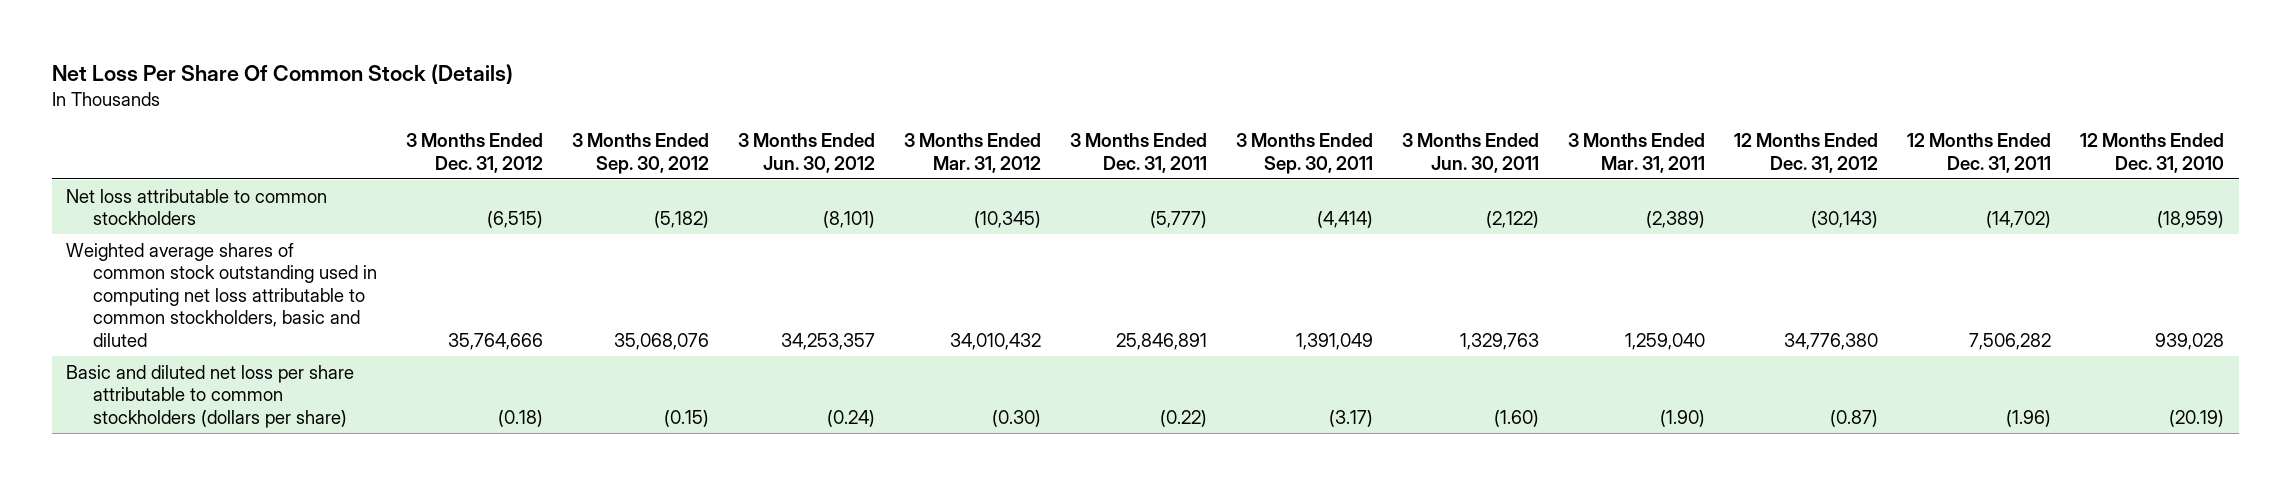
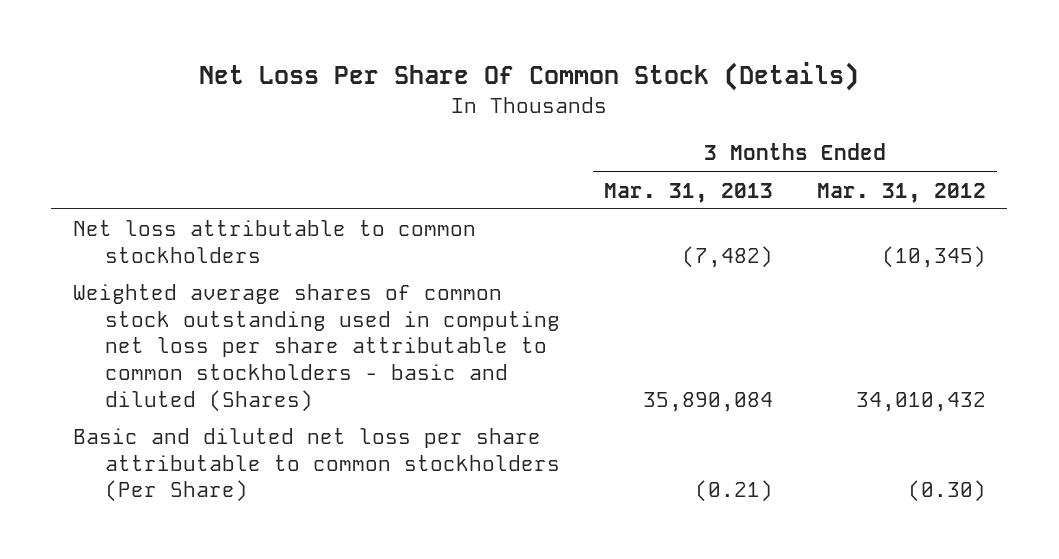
[406,133,544,173] 3 Months Ended Dec. 31, 2012 -> none
[572,133,710,174] 3 Months Ended Sep. 30, 2012 -> none
[738,133,876,173] 3 Months Ended Jun. 30, 2012 -> none
[1070,133,1208,173] 3 Months Ended Dec. 31, 2011 -> none
[1236,133,1374,174] 3 Months Ended Sep. 30, 2011 -> none
[1402,133,1540,173] 3 Months Ended Jun. 30, 2011 -> none
[1568,133,1706,173] 3 Months Ended Mar. 31, 2011 -> none
[1734,133,1879,173] 12 Months Ended Dec. 31, 2012 -> none
[1907,133,2052,173] 12 Months Ended Dec. 31, 2011 -> none
[2080,133,2225,173] 12 Months Ended Dec. 31, 2010 -> none
none -> [604,182,774,203] Mar. 31, 2013
[66,242,378,347] Weighted average shares of common stock outstanding used in computing net loss attributable to common stockholders, basic and diluted -> [73,284,561,412] Weighted average shares of common stock outstanding used in computing net loss per share attributable to common stockholders - basic and diluted (Shares)
[66,364,355,428] Basic and diluted net loss per share attributable to common stockholders (dollars per share) -> [73,428,561,503] Basic and diluted net loss per share attributable to common stockholders (Per Share)

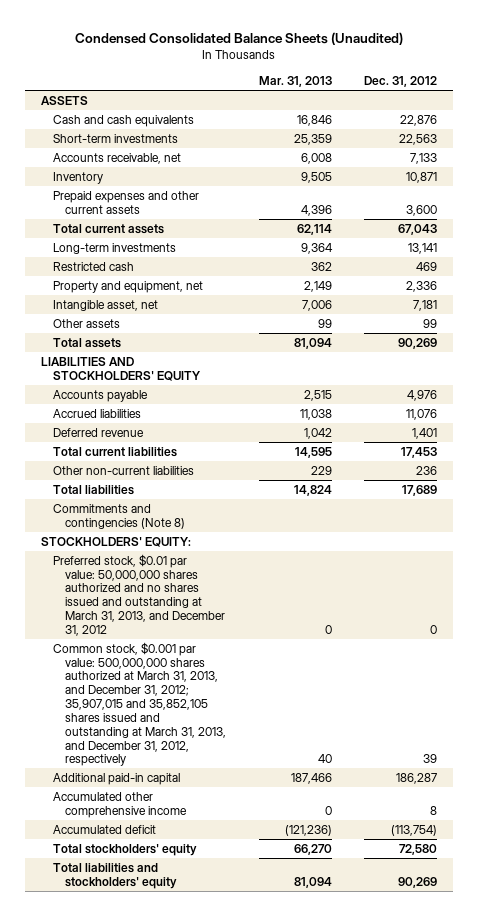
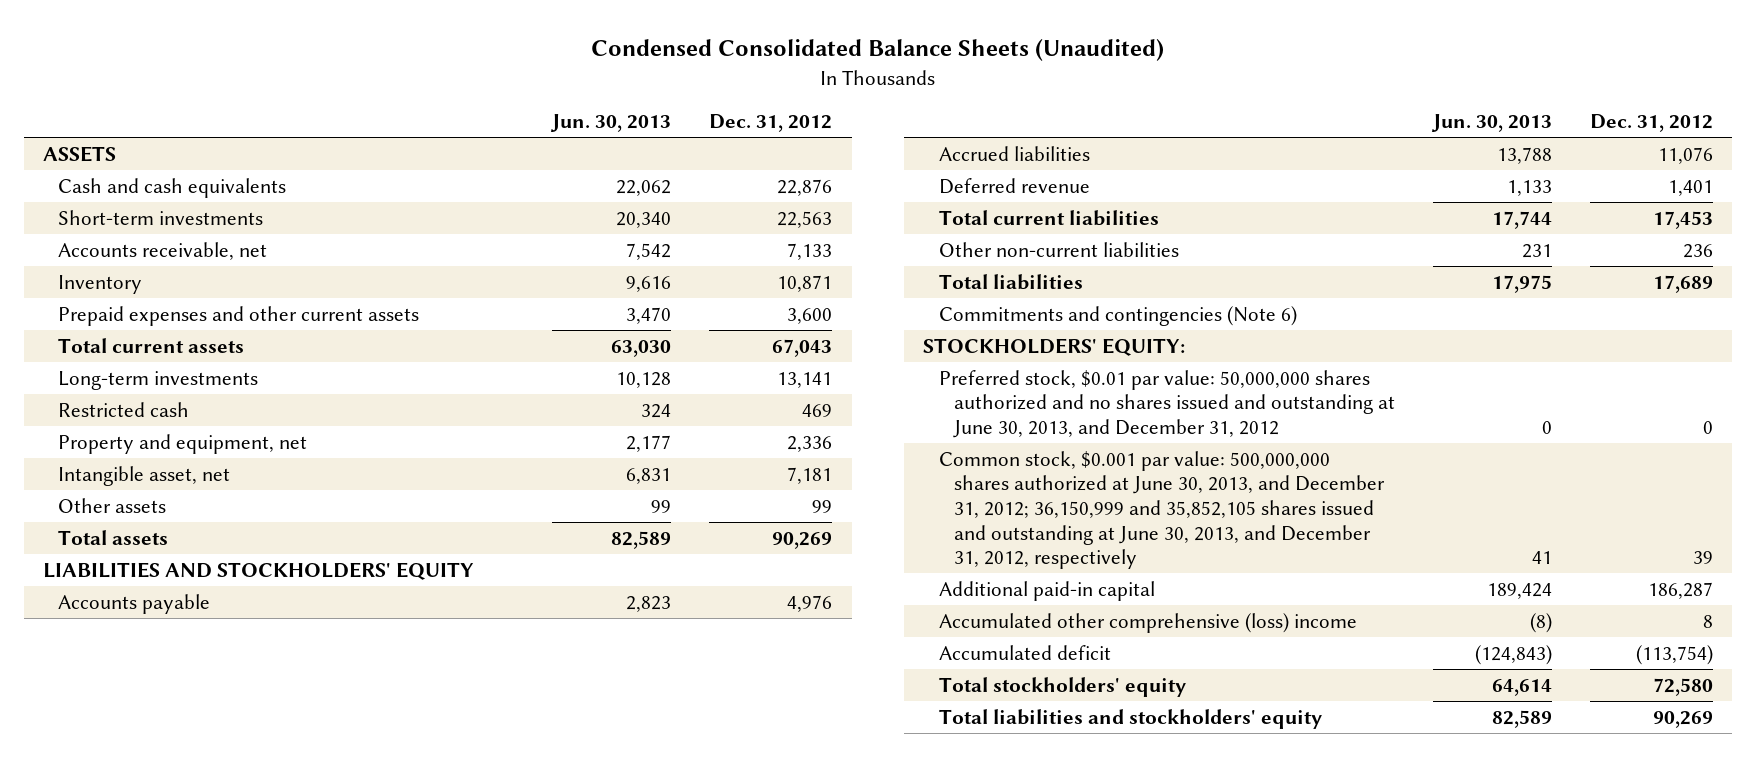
[258,76,332,88] Mar. 31, 2013 -> none
none -> [550,114,672,133] Jun. 30, 2013
[53,503,186,529] Commitments and contingencies (Note 8) -> [938,305,1297,326] Commitments and contingencies (Note 6)
[53,553,226,636] Preferred stock, $0.01 par value: 50,000,000 shares authorized and no shares issued and outstanding at March 31, 2013, and December 31, 2012 -> [938,369,1395,439] Preferred stock, $0.01 par value: 50,000,000 shares authorized and no shares issued and outstanding at June 30, 2013, and December 31, 2012
[53,641,227,767] Common stock, $0.001 par value: 500,000,000 shares authorized at March 31, 2013, and December 31, 2012; 35,907,015 and 35,852,105 shares issued and outstanding at March 31, 2013, and December 31, 2012, respectively -> [938,450,1385,570] Common stock, $0.001 par value: 500,000,000 shares authorized at June 30, 2013, and December 31, 2012; 36,150,999 and 35,852,105 shares issued and outstanding at June 30, 2013, and December 31, 2012, respectively
[53,791,188,818] Accumulated other comprehensive income -> [938,612,1357,633] Accumulated other comprehensive (loss) income

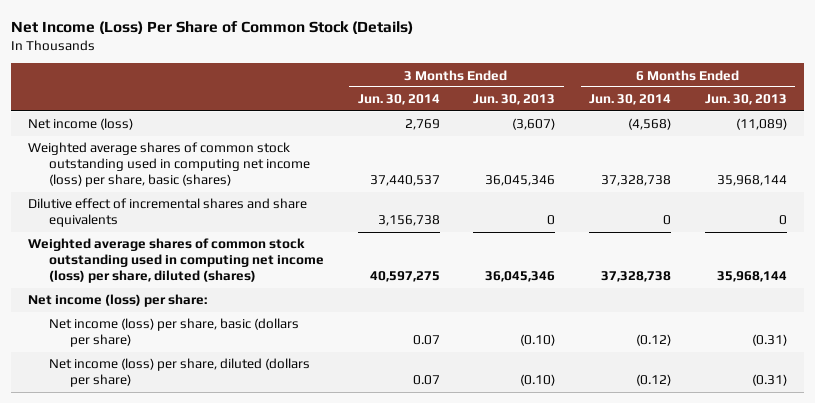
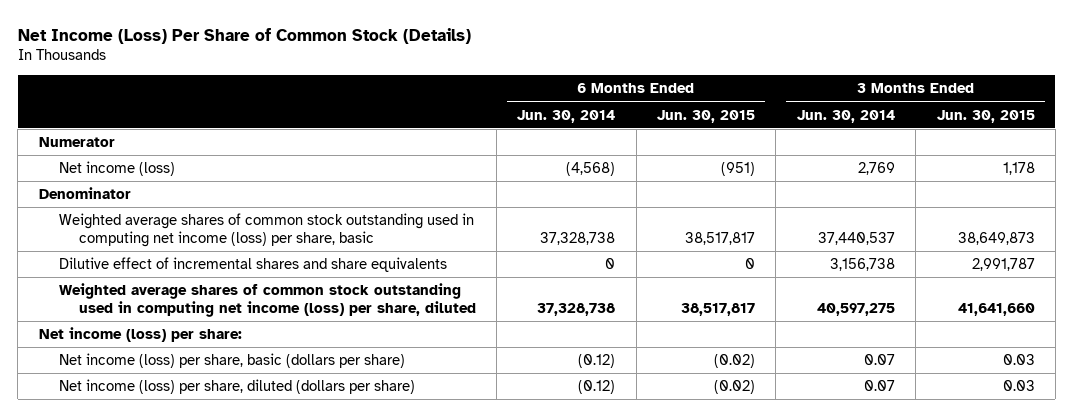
[473,94,556,106] Jun. 30, 2013 -> none
[704,94,787,106] Jun. 30, 2013 -> none
none -> [657,109,756,123] Jun. 30, 2015
none -> [936,109,1035,123] Jun. 30, 2015
none -> [38,137,115,148] Numerator
none -> [38,187,131,200] Denominator
[27,142,310,188] Weighted average shares of common stock outstanding used in computing net income (loss) per share, basic (shares) -> [58,213,474,247] Weighted average shares of common stock outstanding used in computing net income (loss) per share, basic
[27,238,324,284] Weighted average shares of common stock outstanding used in computing net income (loss) per share, diluted (shares) -> [58,283,476,317] Weighted average shares of common stock outstanding used in computing net income (loss) per share, diluted

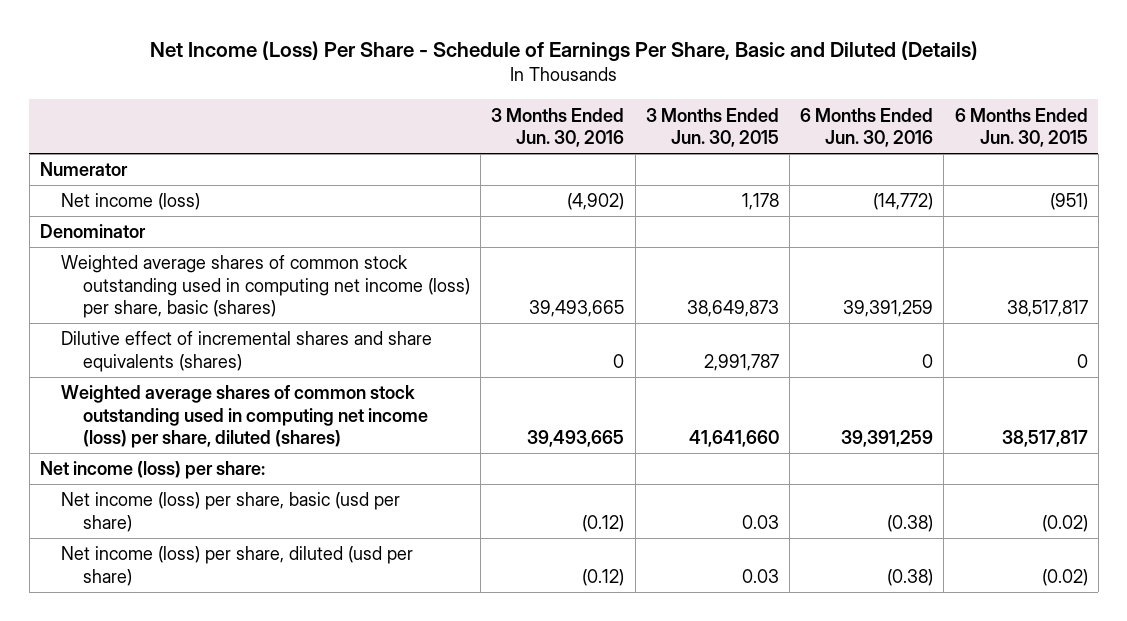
[17,27,471,44] Net Income (Loss) Per Share of Common Stock (Details) -> [149,41,978,62] Net Income (Loss) Per Share - Schedule of Earnings Per Share, Basic and Diluted (Details)
[517,109,616,123] Jun. 30, 2014 -> none
[796,109,895,123] Jun. 30, 2014 -> none
none -> [491,107,625,148] 3 Months Ended Jun. 30, 2016
none -> [800,107,934,148] 6 Months Ended Jun. 30, 2016
[58,213,474,247] Weighted average shares of common stock outstanding used in computing net income (loss) per share, basic -> [61,255,470,318] Weighted average shares of common stock outstanding used in computing net income (loss) per share, basic (shares)
[58,257,447,273] Dilutive effect of incremental shares and share equivalents -> [61,331,433,372] Dilutive effect of incremental shares and share equivalents (shares)
[58,283,476,317] Weighted average shares of common stock outstanding used in computing net income (loss) per share, diluted -> [61,385,428,448] Weighted average shares of common stock outstanding used in computing net income (loss) per share, diluted (shares)
[58,353,405,369] Net income (loss) per share, basic (dollars per share) -> [61,492,401,532] Net income (loss) per share, basic (usd per share)
[58,379,415,395] Net income (loss) per share, diluted (dollars per share) -> [61,546,414,586] Net income (loss) per share, diluted (usd per share)

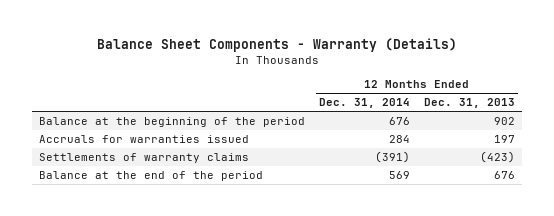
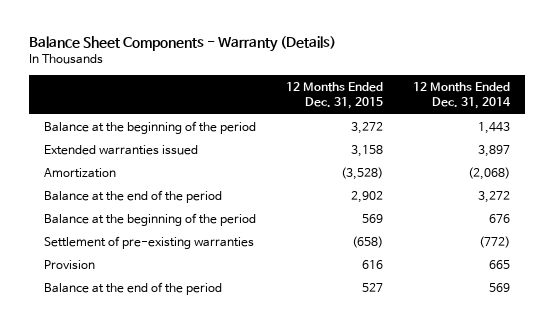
[423,98,515,109] Dec. 31, 2013 -> none
none -> [285,81,383,110] 12 Months Ended Dec. 31, 2015
none -> [43,120,256,134] Balance at the beginning of the period
none -> [43,144,198,155] Extended warranties issued
none -> [43,167,116,178] Amortization
none -> [43,189,222,203] Balance at the end of the period
[39,135,250,144] Accruals for warranties issued -> none
[39,153,250,164] Settlements of warranty claims -> [43,235,254,249] Settlement of pre-existing warranties
[375,151,411,164] (391) -> [478,235,510,248] (772)
none -> [43,259,95,270] Provision

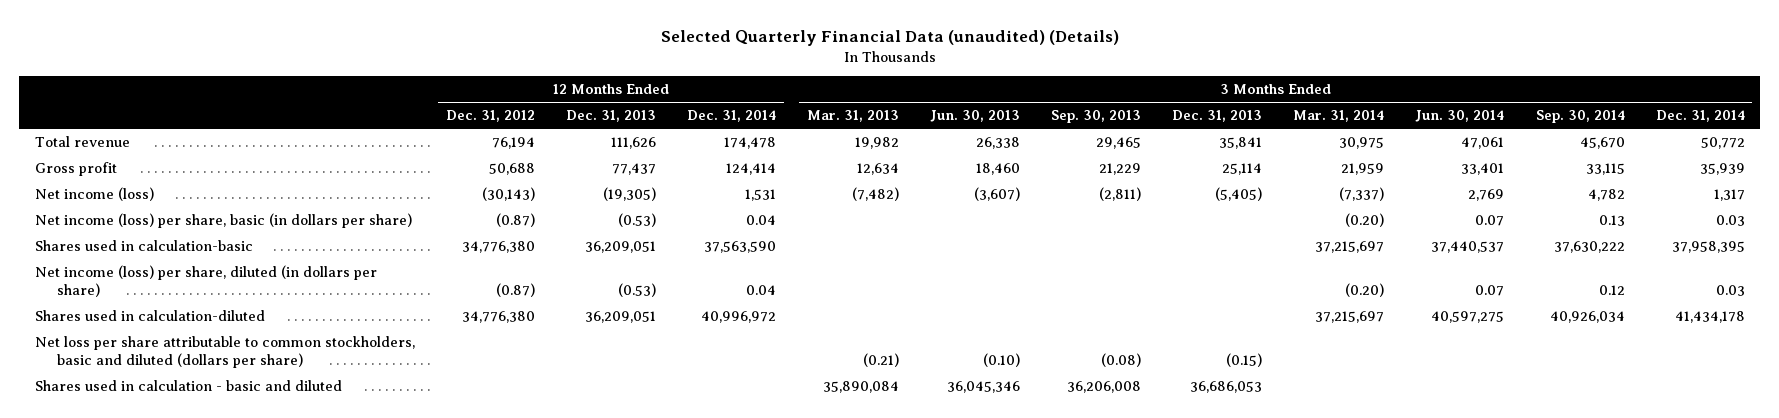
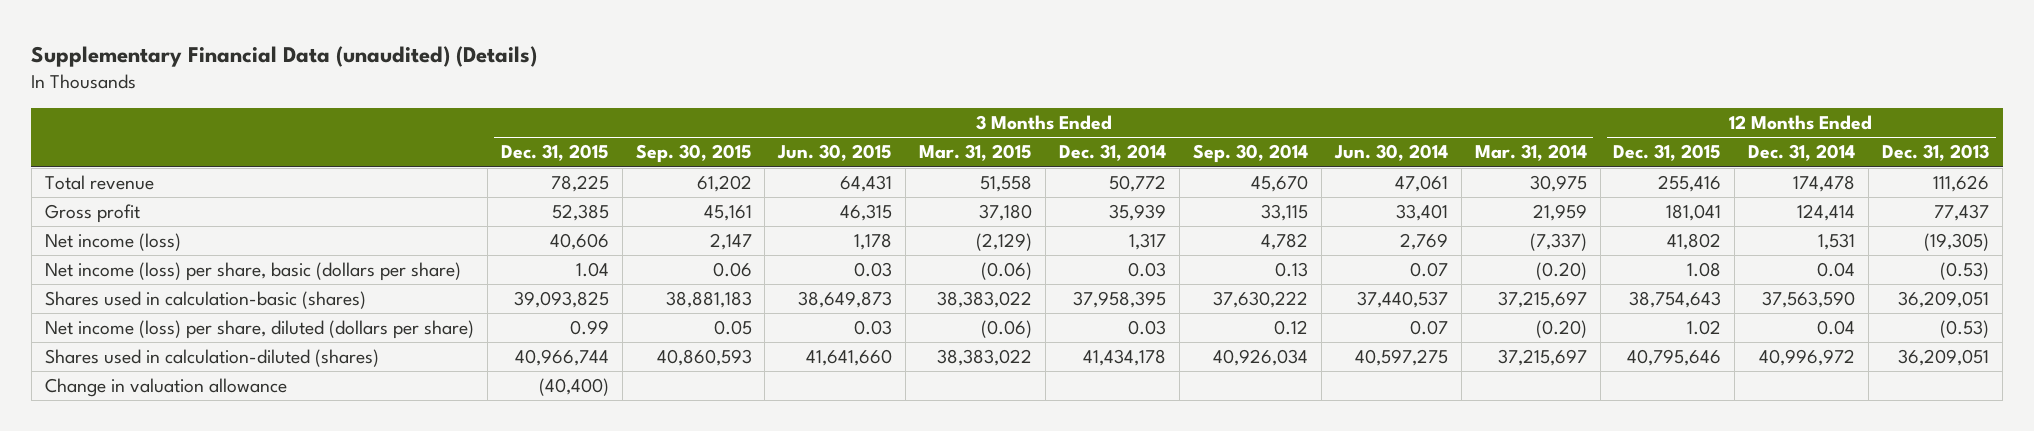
[660,29,1119,46] Selected Quarterly Financial Data (unaudited) (Details) -> [31,45,538,67] Supplementary Financial Data (unaudited) (Details)
[445,110,535,123] Dec. 31, 2012 -> none
[806,110,899,123] Mar. 31, 2013 -> none
[930,110,1021,123] Jun. 30, 2013 -> none
[1051,110,1142,124] Sep. 30, 2013 -> none
[1172,110,1263,123] Dec. 31, 2013 -> none
none -> [500,144,609,162] Dec. 31, 2015
none -> [635,144,752,164] Sep. 30, 2015
none -> [777,144,893,162] Jun. 30, 2015
none -> [919,144,1033,162] Mar. 31, 2015
none -> [1613,144,1722,162] Dec. 31, 2015
[34,336,415,368] Net loss per share attributable to common stockholders, basic and diluted (dollars per share) -> none
[34,380,342,392] Shares used in calculation - basic and diluted -> none
[34,213,412,229] Net income (loss) per share, basic (in dollars per share) -> [44,262,461,282] Net income (loss) per share, basic (dollars per share)
[34,240,253,252] Shares used in calculation-basic -> [44,291,366,310] Shares used in calculation-basic (shares)
[34,265,377,297] Net income (loss) per share, diluted (in dollars per share) -> [44,320,474,340] Net income (loss) per share, diluted (dollars per share)
[34,310,265,322] Shares used in calculation-diluted -> [44,349,379,368] Shares used in calculation-diluted (shares)
none -> [44,378,287,398] Change in valuation allowance

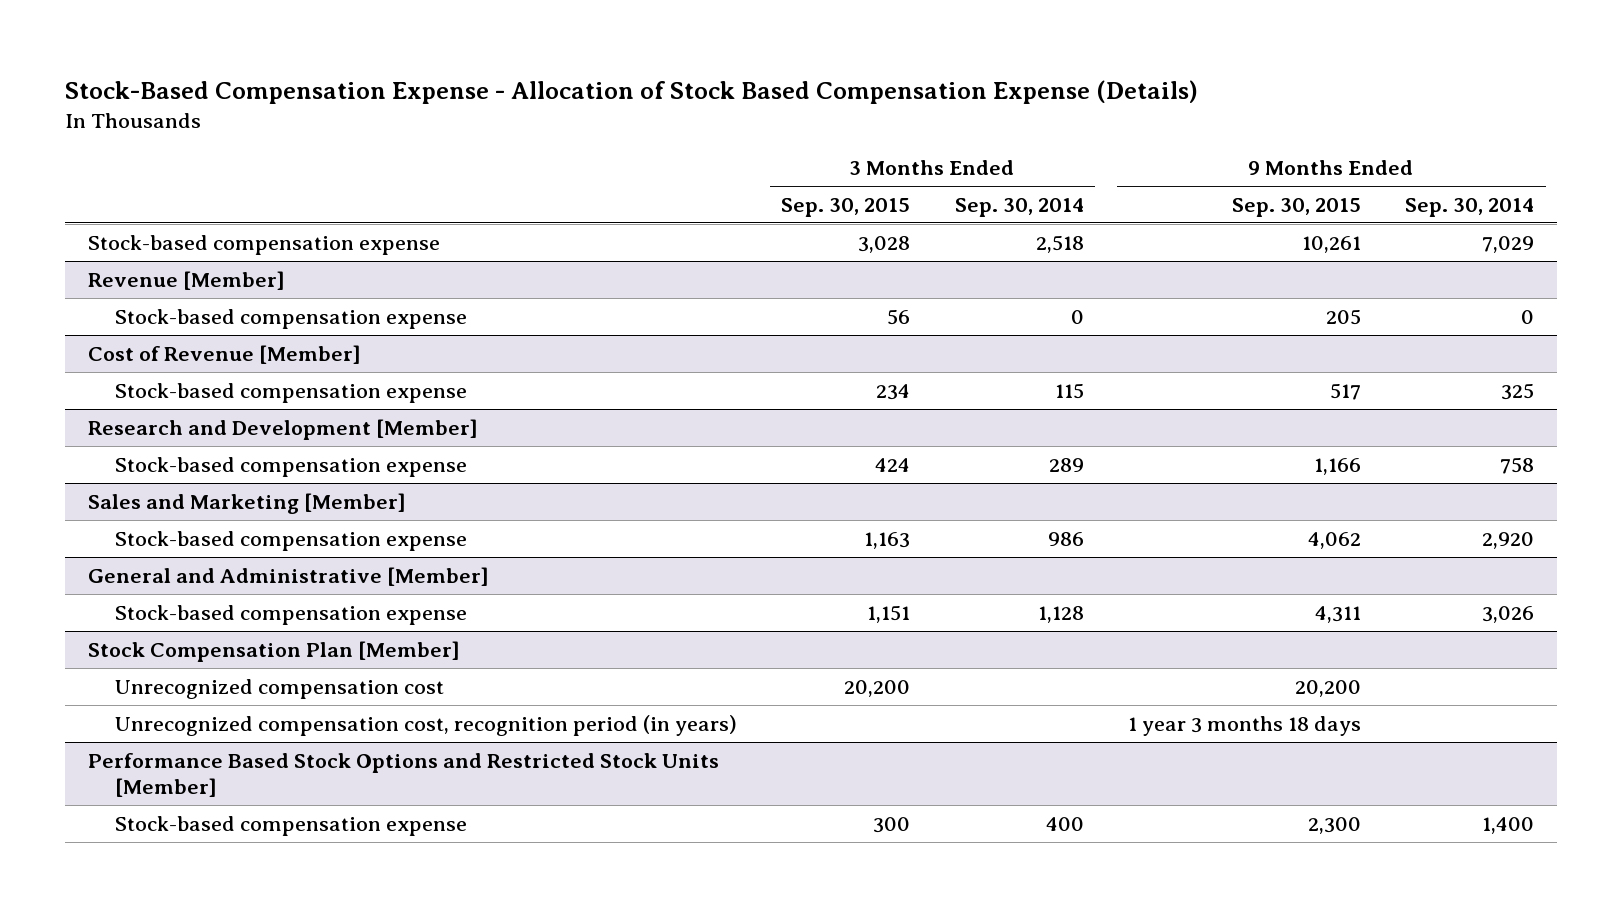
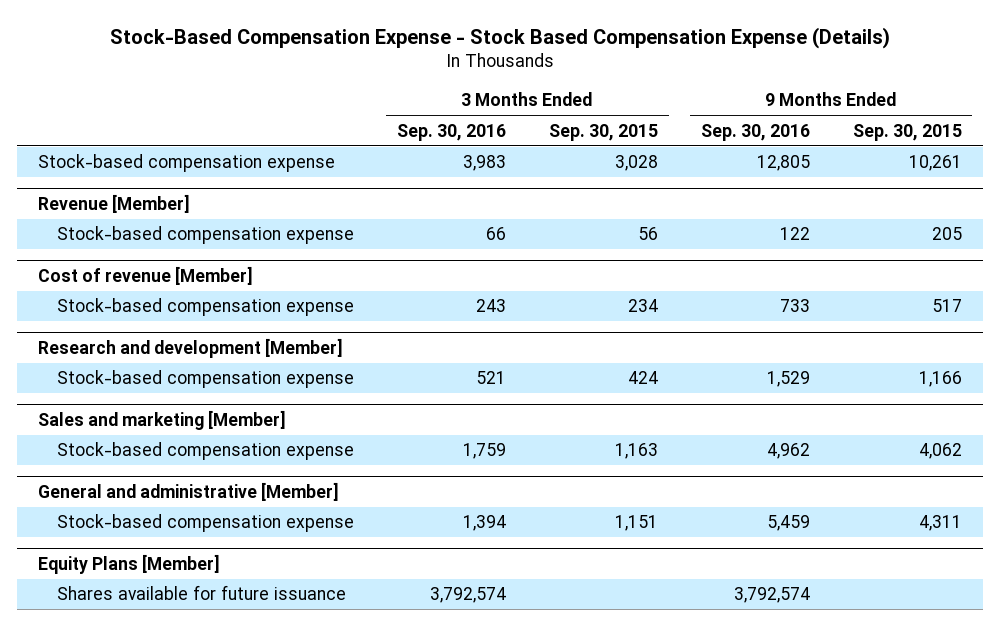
[65,79,1199,104] Stock-Based Compensation Expense - Allocation of Stock Based Compensation Expense (Details) -> [109,26,890,49] Stock-Based Compensation Expense - Stock Based Compensation Expense (Details)
[954,197,1084,217] Sep. 30, 2014 -> none
[1405,197,1535,217] Sep. 30, 2014 -> none
none -> [397,123,507,141] Sep. 30, 2016
none -> [700,123,810,141] Sep. 30, 2016
[87,344,361,364] Cost of Revenue [Member] -> [37,265,253,285] Cost of revenue [Member]
[87,418,478,440] Research and Development [Member] -> [37,337,343,358] Research and development [Member]
[87,492,406,514] Sales and Marketing [Member] -> [37,409,286,430] Sales and marketing [Member]
[87,566,489,586] General and Administrative [Member] -> [37,481,339,501] General and administrative [Member]
[87,640,460,662] Stock Compensation Plan [Member] -> none
[114,678,444,699] Unrecognized compensation cost -> none
[114,714,737,736] Unrecognized compensation cost, recognition period (in years) -> none
[87,752,719,798] Performance Based Stock Options and Restricted Stock Units [Member] -> none
[114,815,467,836] Stock-based compensation expense -> none
none -> [37,553,220,574] Equity Plans [Member]
none -> [57,585,347,601] Shares available for future issuance

